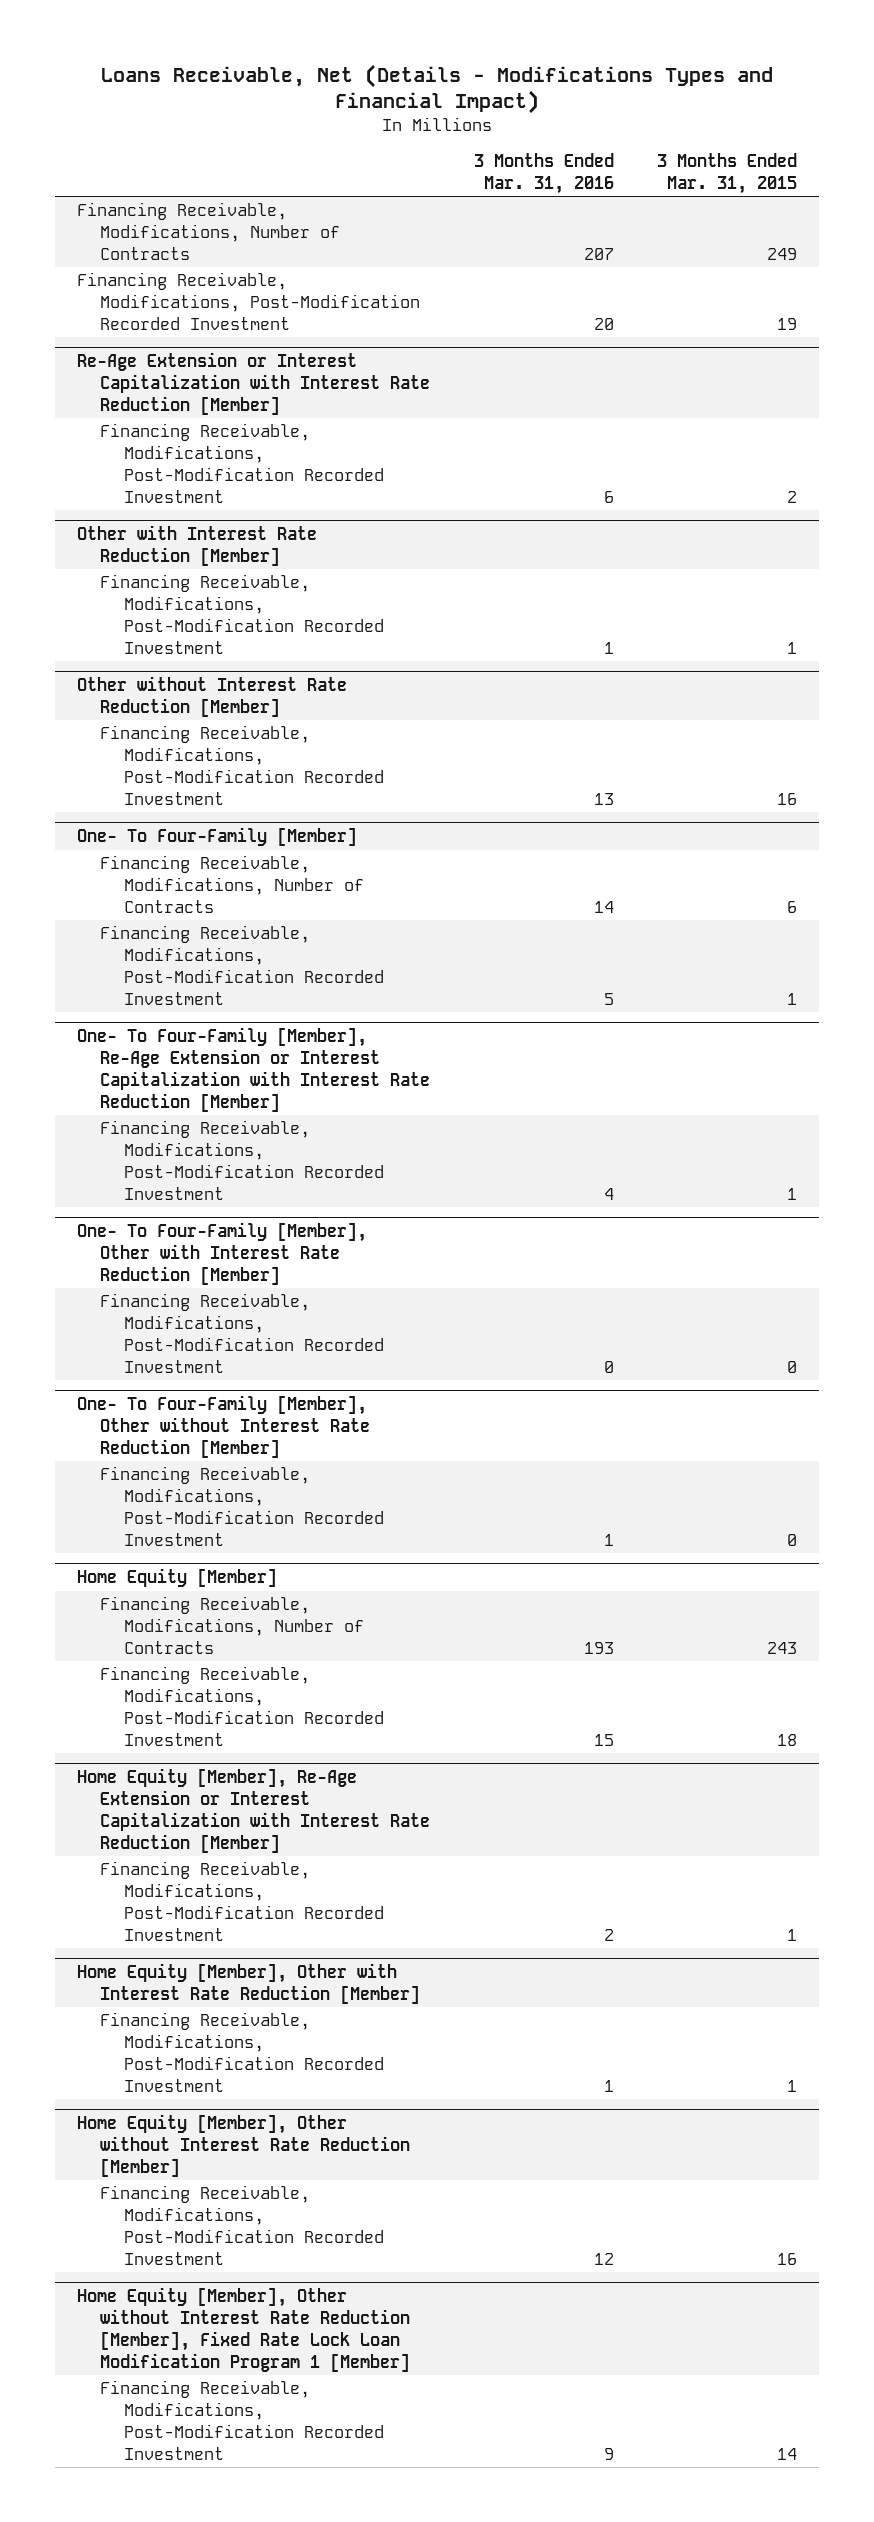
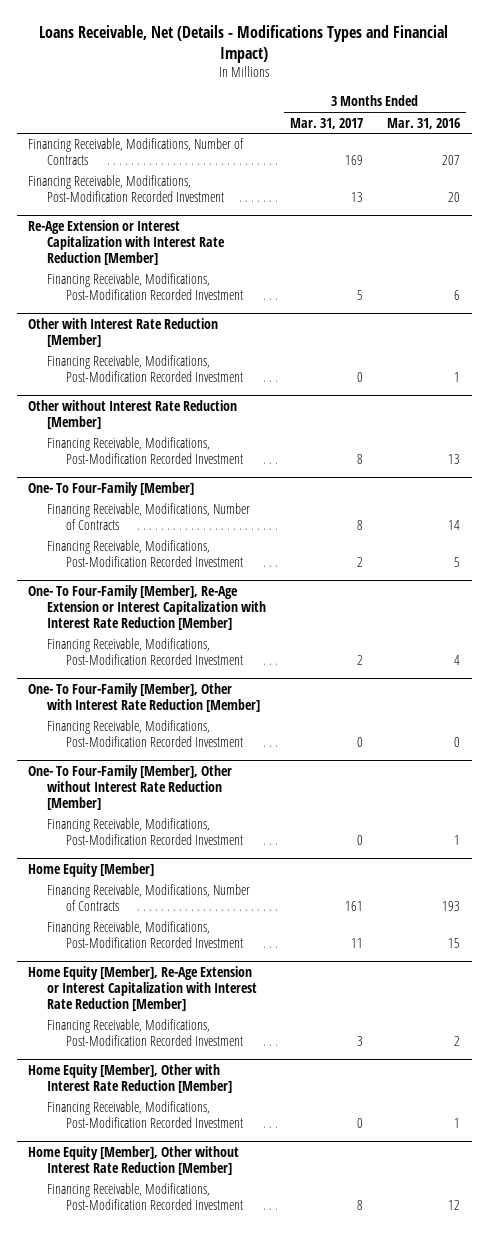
[657,152,798,194] 3 Months Ended Mar. 31, 2015 -> none
none -> [290,117,364,129] Mar. 31, 2017
[77,2287,411,2372] Home Equity [Member], Other without Interest Rate Reduction [Member], Fixed Rate Lock Loan Modification Program 1 [Member] -> none
[100,2380,384,2461] Financing Receivable, Modifications, Post-Modification Recorded Investment -> none

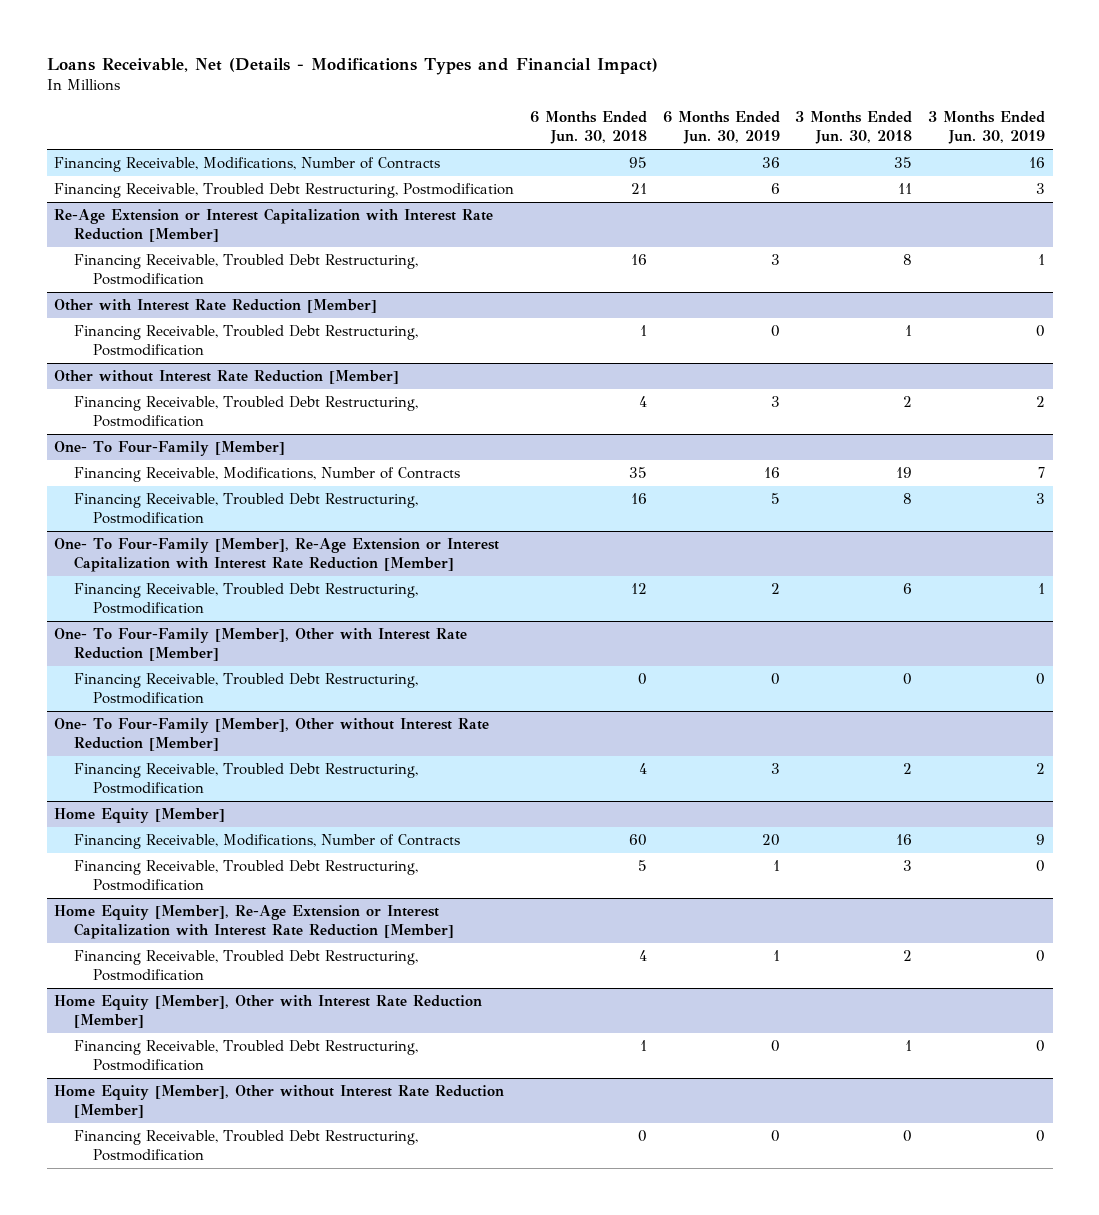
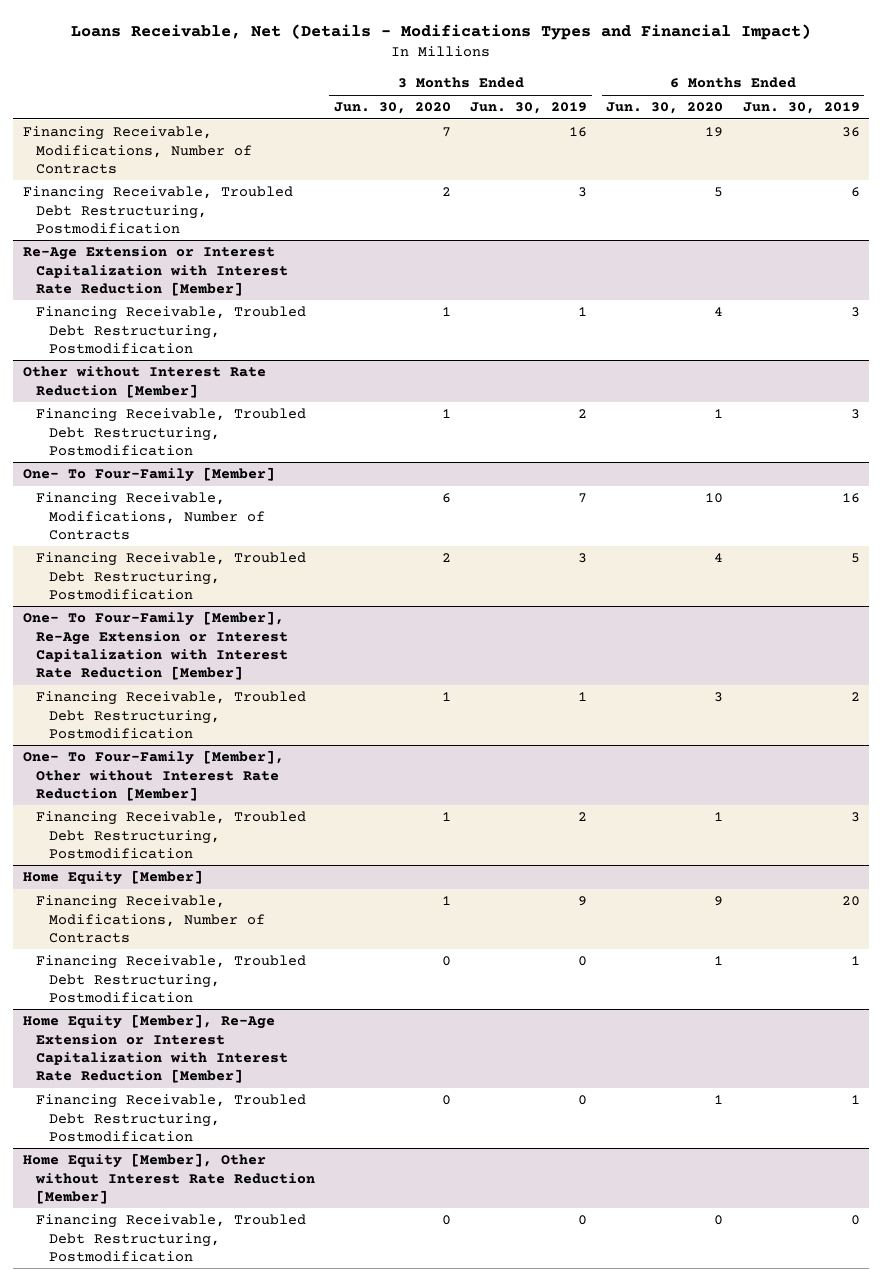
[530,111,648,145] 6 Months Ended Jun. 30, 2018 -> none
[795,111,913,145] 3 Months Ended Jun. 30, 2018 -> none
none -> [334,102,452,115] Jun. 30, 2020
none -> [606,102,724,115] Jun. 30, 2020
[54,299,378,314] Other with Interest Rate Reduction [Member] -> none
[73,325,418,357] Financing Receivable, Troubled Debt Restructuring, Postmodification -> none
[54,628,468,662] One- To Four-Family [Member], Other with Interest Rate Reduction [Member] -> none
[73,673,418,705] Financing Receivable, Troubled Debt Restructuring, Postmodification -> none
[54,995,483,1029] Home Equity [Member], Other with Interest Rate Reduction [Member] -> none
[73,1040,418,1072] Financing Receivable, Troubled Debt Restructuring, Postmodification -> none

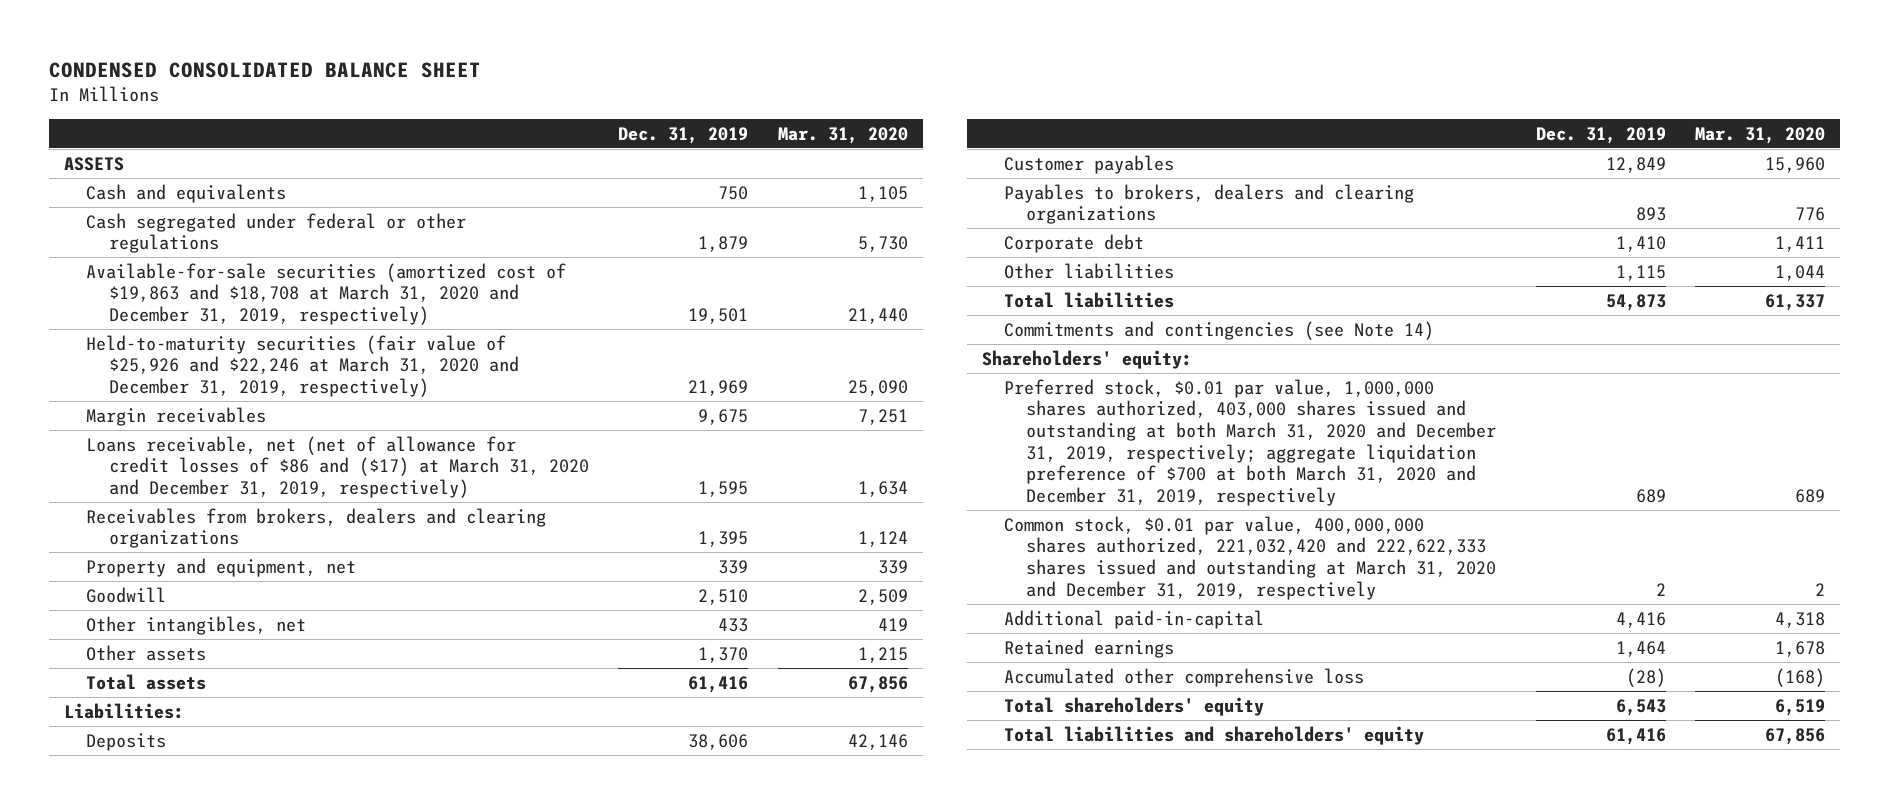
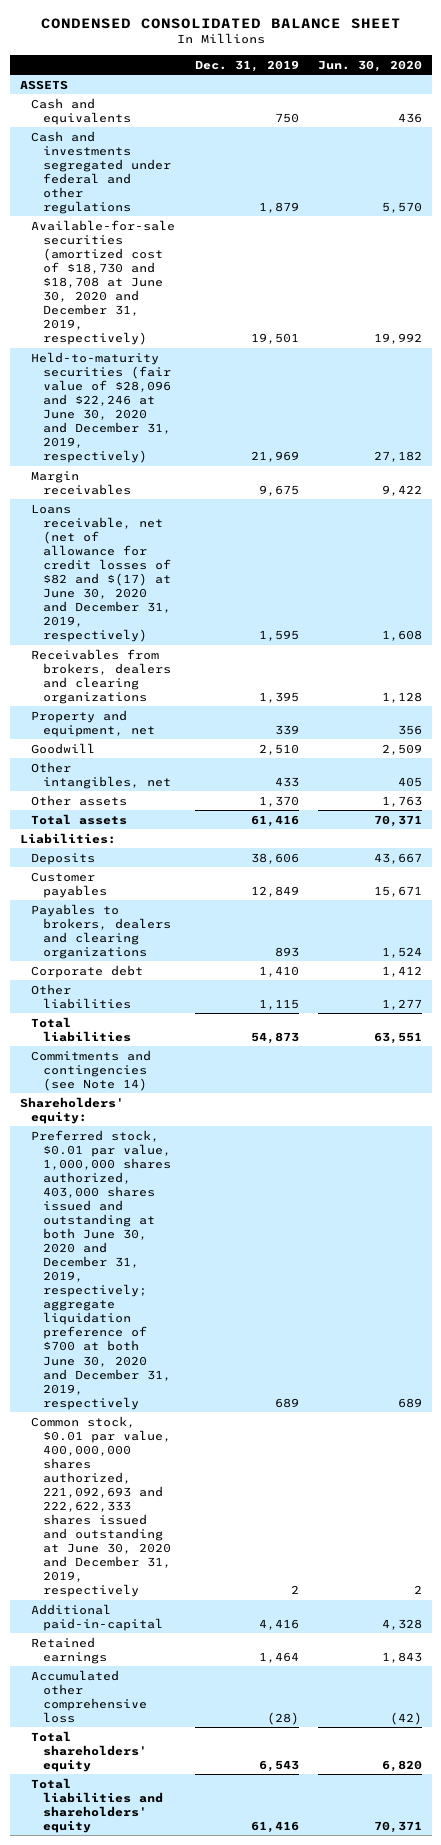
[777,126,908,144] Mar. 31, 2020 -> none
none -> [317,59,422,72] Jun. 30, 2020
[86,212,467,254] Cash segregated under federal or other regulations -> [31,130,171,214] Cash and investments segregated under federal and other regulations
[86,262,567,325] Available-for-sale securities (amortized cost of $19,863 and $18,708 at March 31, 2020 and December 31, 2019, respectively) -> [31,219,176,346] Available-for-sale securities (amortized cost of $18,730 and $18,708 at June 30, 2020 and December 31, 2019, respectively)
[86,334,519,397] Held-to-maturity securities (fair value of $25,926 and $22,246 at March 31, 2020 and December 31, 2019, respectively) -> [31,351,171,464] Held-to-maturity securities (fair value of $28,096 and $22,246 at June 30, 2020 and December 31, 2019, respectively)
[86,435,589,498] Loans receivable, net (net of allowance for credit losses of $86 and ($17) at March 31, 2020 and December 31, 2019, respectively) -> [31,503,171,643] Loans receivable, net (net of allowance for credit losses of $82 and $(17) at June 30, 2020 and December 31, 2019, respectively)
[1003,378,1497,506] Preferred stock, $0.01 par value, 1,000,000 shares authorized, 403,000 shares issued and outstanding at both March 31, 2020 and December 31, 2019, respectively; aggregate liquidation preference of $700 at both March 31, 2020 and December 31, 2019, respectively -> [31,1129,171,1410] Preferred stock, $0.01 par value, 1,000,000 shares authorized, 403,000 shares issued and outstanding at both June 30, 2020 and December 31, 2019, respectively; aggregate liquidation preference of $700 at both June 30, 2020 and December 31, 2019, respectively
[1003,515,1497,600] Common stock, $0.01 par value, 400,000,000 shares authorized, 221,032,420 and 222,622,333 shares issued and outstanding at March 31, 2020 and December 31, 2019, respectively -> [31,1415,171,1598] Common stock, $0.01 par value, 400,000,000 shares authorized, 221,092,693 and 222,622,333 shares issued and outstanding at June 30, 2020 and December 31, 2019, respectively

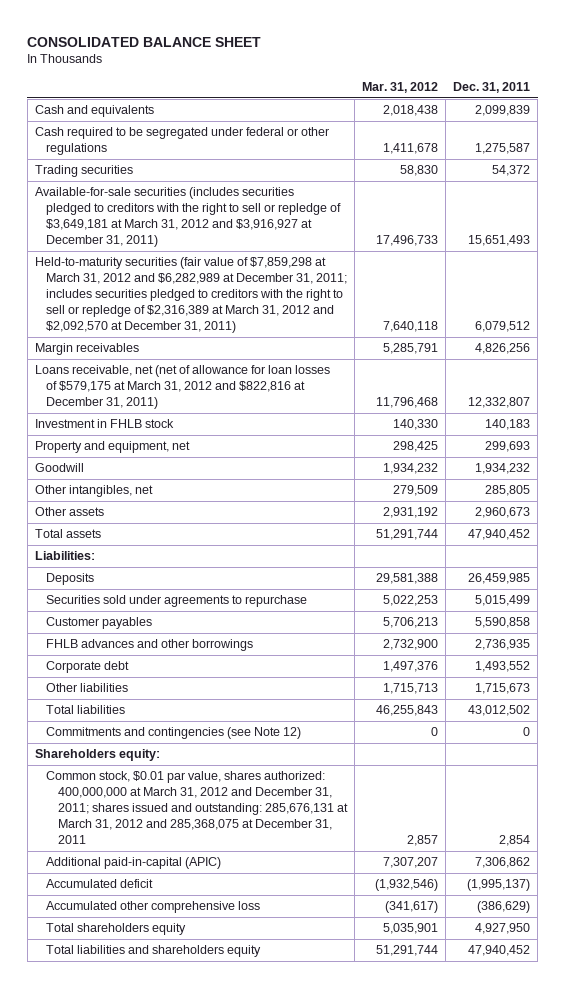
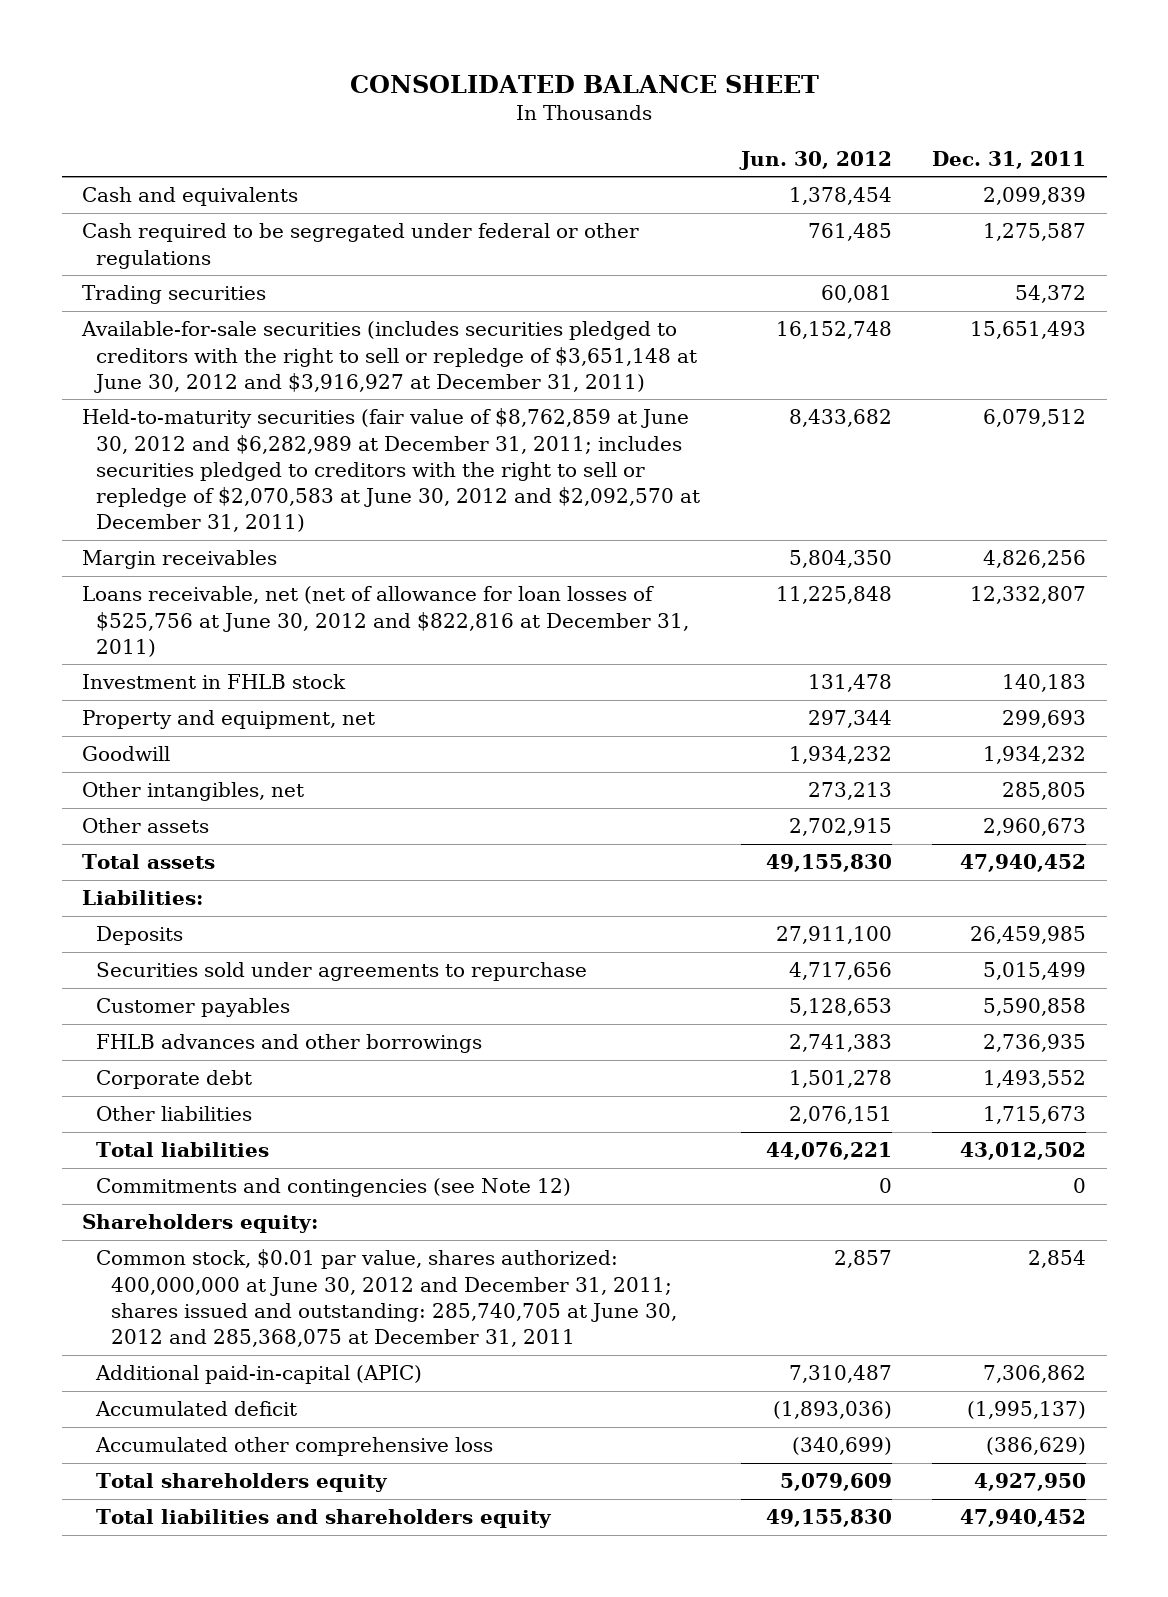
[362,81,439,93] Mar. 31, 2012 -> none
none -> [738,150,892,170] Jun. 30, 2012
[34,187,342,248] Available-for-sale securities (includes securities pledged to creditors with the right to sell or repledge of $3,649,181 at March 31, 2012 and $3,916,927 at December 31, 2011) -> [80,321,698,393] Available-for-sale securities (includes securities pledged to creditors with the right to sell or repledge of $3,651,148 at June 30, 2012 and $3,916,927 at December 31, 2011)
[34,257,348,334] Held-to-maturity securities (fair value of $7,859,298 at March 31, 2012 and $6,282,989 at December 31, 2011; includes securities pledged to creditors with the right to sell or repledge of $2,316,389 at March 31, 2012 and $2,092,570 at December 31, 2011) -> [81,408,701,533] Held-to-maturity securities (fair value of $8,762,859 at June 30, 2012 and $6,282,989 at December 31, 2011; includes securities pledged to creditors with the right to sell or repledge of $2,070,583 at June 30, 2012 and $2,092,570 at December 31, 2011)
[34,365,330,410] Loans receivable, net (net of allowance for loan losses of $579,175 at March 31, 2012 and $822,816 at December 31, 2011) -> [81,586,690,657] Loans receivable, net (net of allowance for loan losses of $525,756 at June 30, 2012 and $822,816 at December 31, 2011)
[46,771,348,845] Common stock, $0.01 par value, shares authorized: 400,000,000 at March 31, 2012 and December 31, 2011; shares issued and outstanding: 285,676,131 at March 31, 2012 and 285,368,075 at December 31, 2011 -> [96,1249,678,1348] Common stock, $0.01 par value, shares authorized: 400,000,000 at June 30, 2012 and December 31, 2011; shares issued and outstanding: 285,740,705 at June 30, 2012 and 285,368,075 at December 31, 2011

